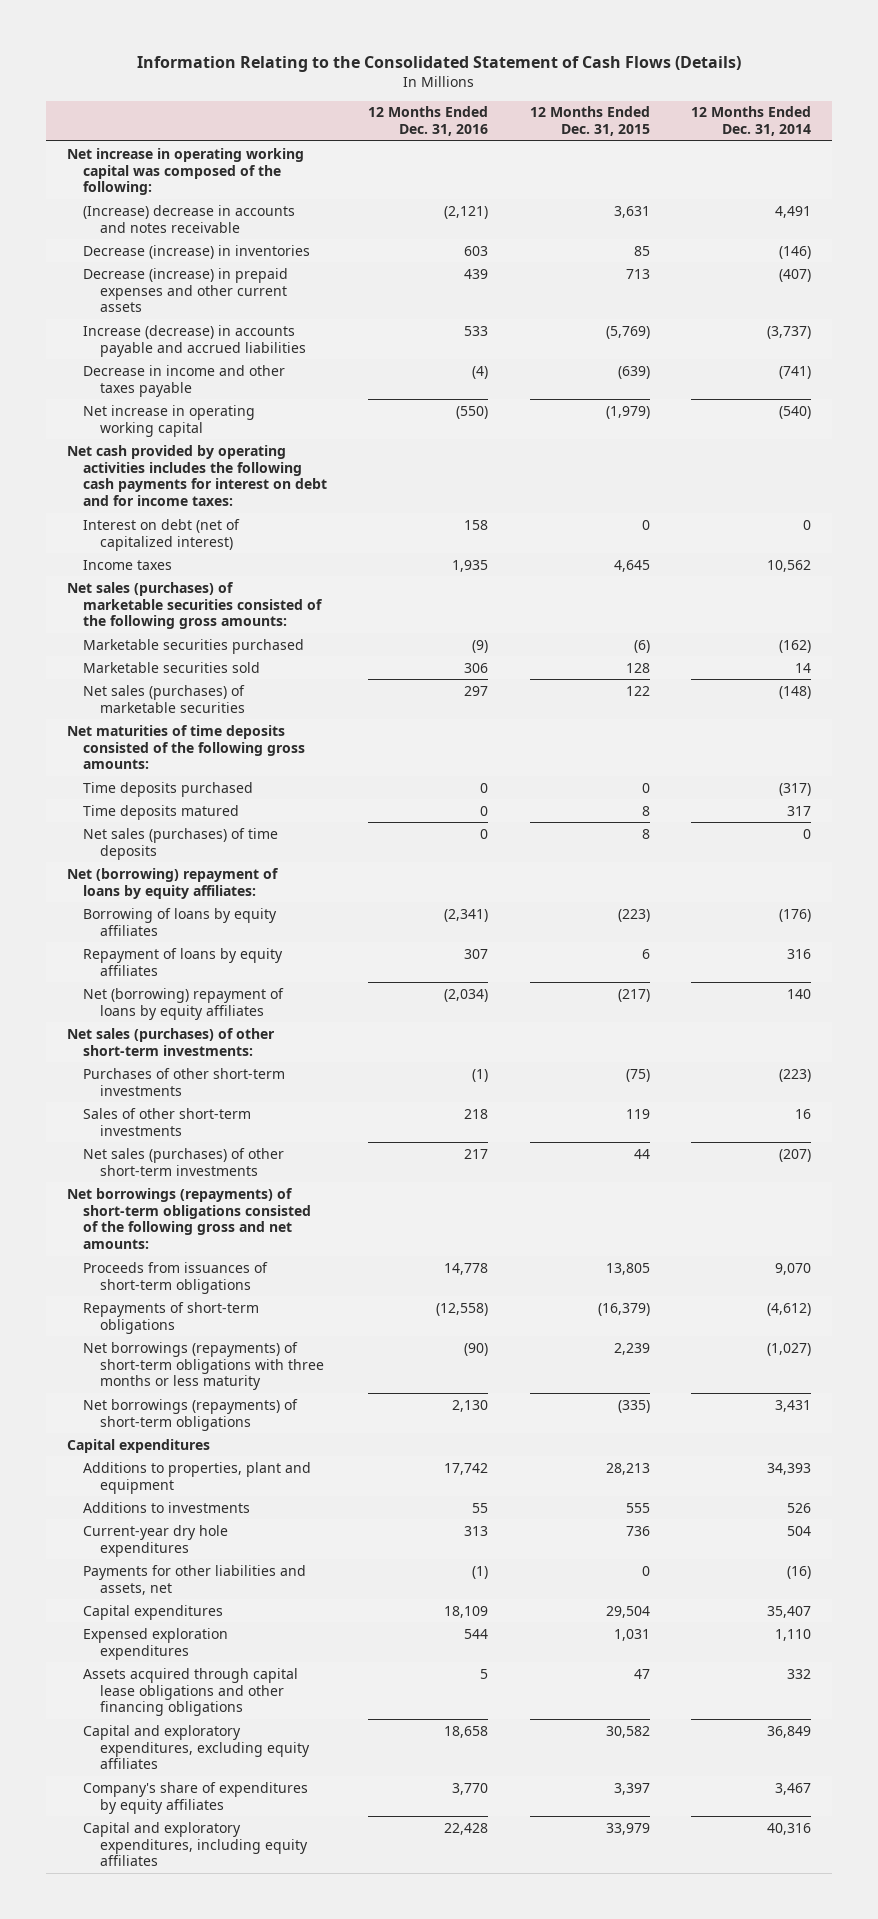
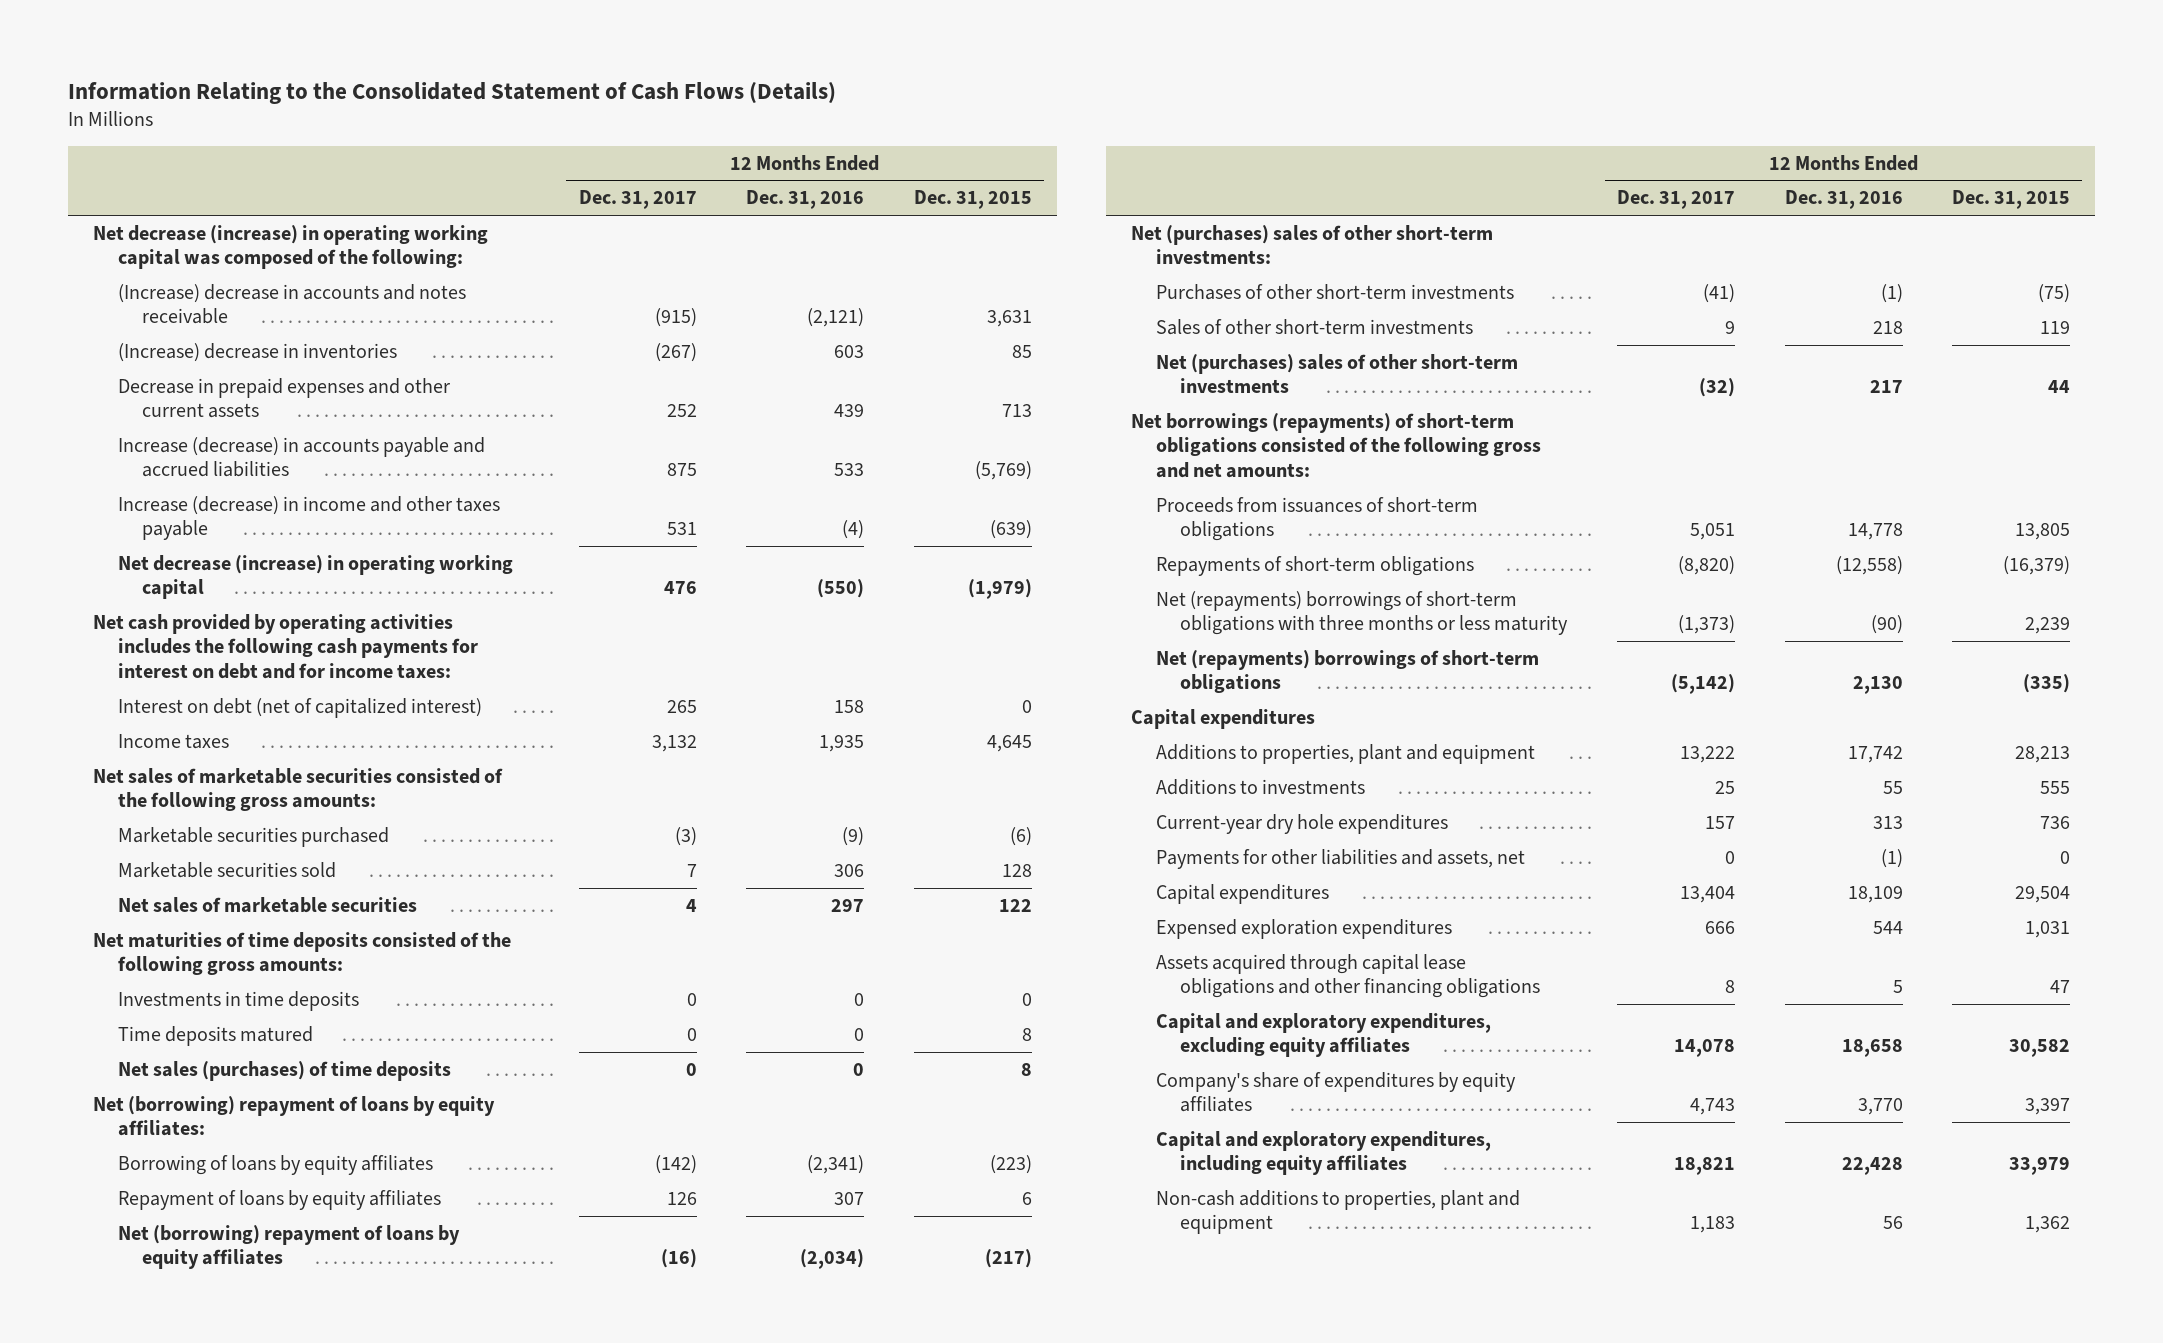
[691,106,812,137] 12 Months Ended Dec. 31, 2014 -> none
none -> [578,190,697,210] Dec. 31, 2017
[66,147,304,196] Net increase in operating working capital was composed of the following: -> [93,224,489,270] Net decrease (increase) in operating working capital was composed of the following:
[83,244,311,259] Decrease (increase) in inventories -> [117,342,397,362] (Increase) decrease in inventories
[83,267,289,313] Decrease (increase) in prepaid expenses and other current assets -> [117,377,450,419] Decrease in prepaid expenses and other current assets
[83,364,286,397] Decrease in income and other taxes payable -> [117,495,500,541] Increase (decrease) in income and other taxes payable
[83,404,256,437] Net increase in operating working capital -> [117,554,513,600] Net decrease (increase) in operating working capital
[66,581,324,630] Net sales (purchases) of marketable securities consisted of the following gross amounts: -> [93,767,504,812] Net sales of marketable securities consisted of the following gross amounts:
[83,684,246,713] Net sales (purchases) of marketable securities -> [117,896,417,913] Net sales of marketable securities
[83,781,254,797] Time deposits purchased -> [117,990,359,1011] Investments in time deposits
[66,1027,275,1056] Net sales (purchases) of other short-term investments: -> [1131,224,1494,265] Net (purchases) sales of other short-term investments:
[83,1147,285,1176] Net sales (purchases) of other short-term investments -> [1155,353,1518,394] Net (purchases) sales of other short-term investments
[83,1341,324,1391] Net borrowings (repayments) of short-term obligations with three months or less maturity -> [1155,590,1569,636] Net (repayments) borrowings of short-term obligations with three months or less maturity
[83,1398,299,1431] Net borrowings (repayments) of short-term obligations -> [1155,649,1539,694] Net (repayments) borrowings of short-term obligations
none -> [1155,1189,1520,1235] Non-cash additions to properties, plant and equipment

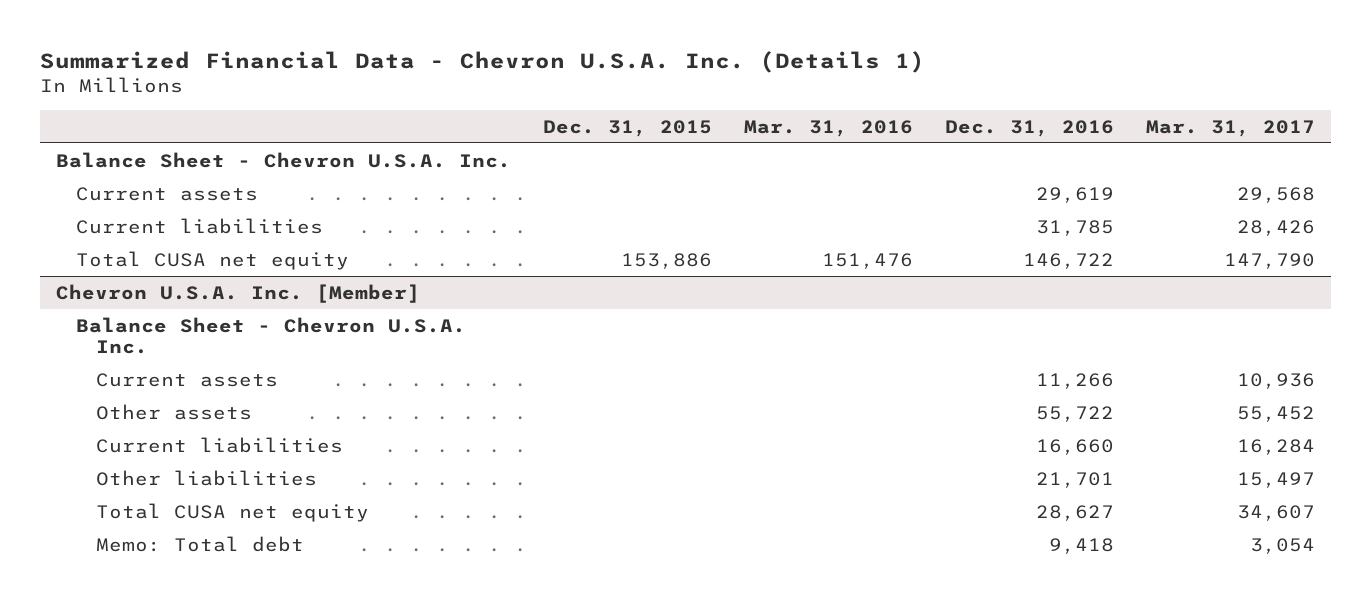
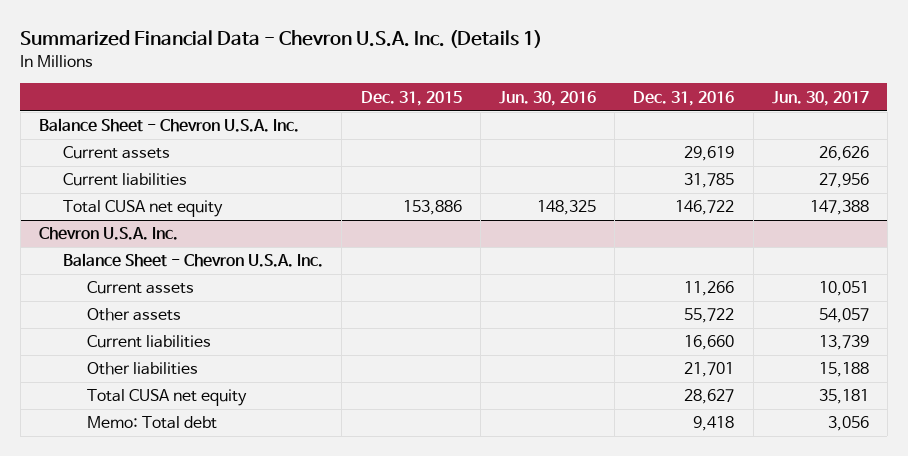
[743,119,913,137] Mar. 31, 2016 -> none
[1146,119,1316,137] Mar. 31, 2017 -> none
none -> [498,90,596,106] Jun. 30, 2016
none -> [771,90,869,106] Jun. 30, 2017
[55,283,420,303] Chevron U.S.A. Inc. [Member] -> [38,227,178,241] Chevron U.S.A. Inc.

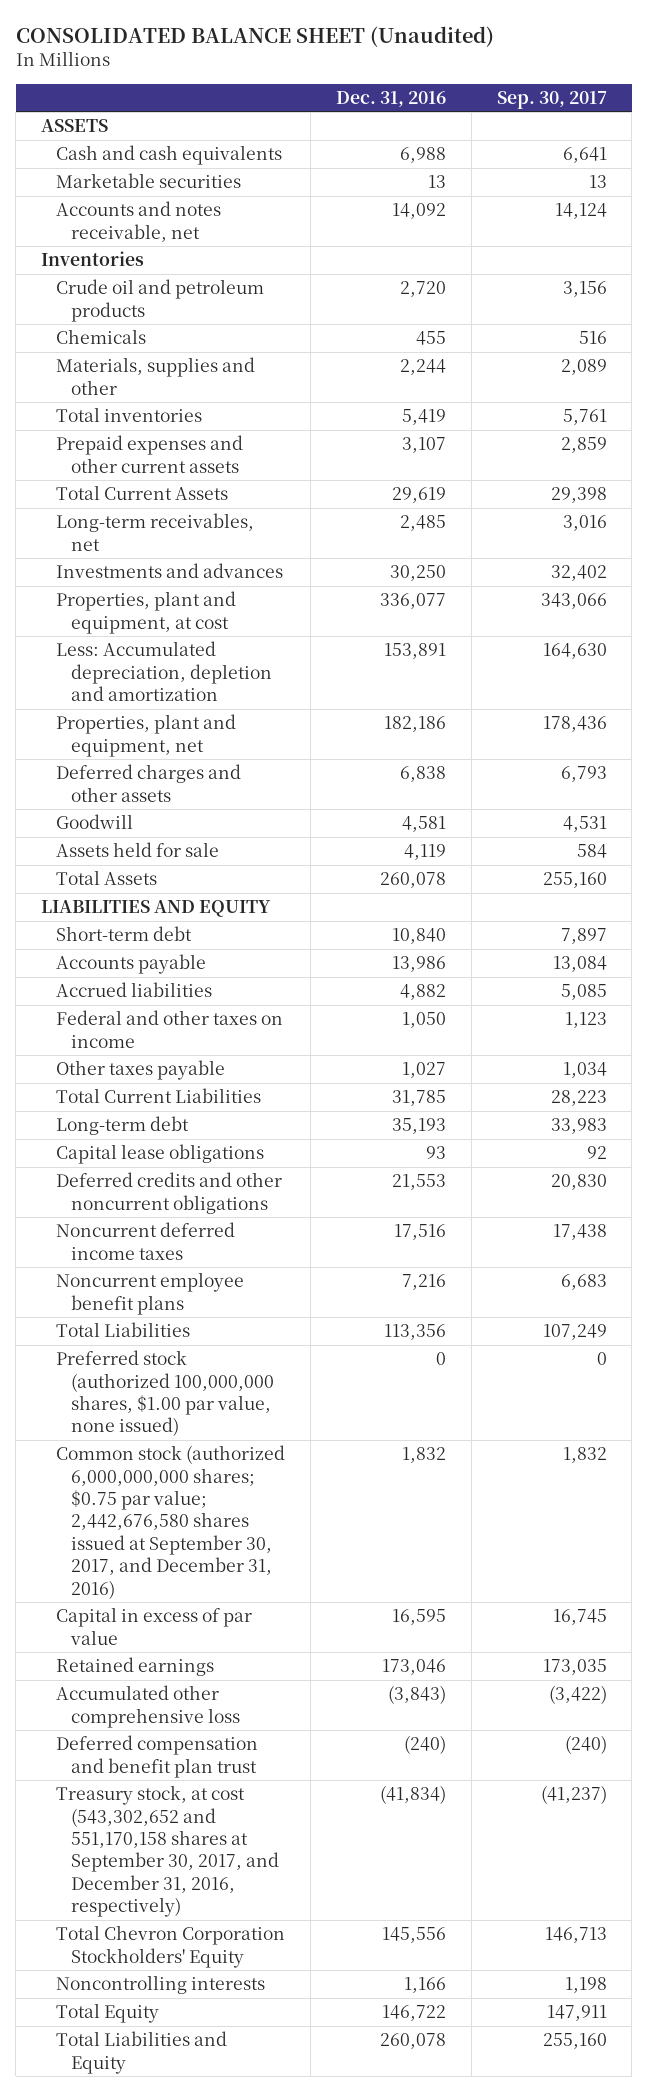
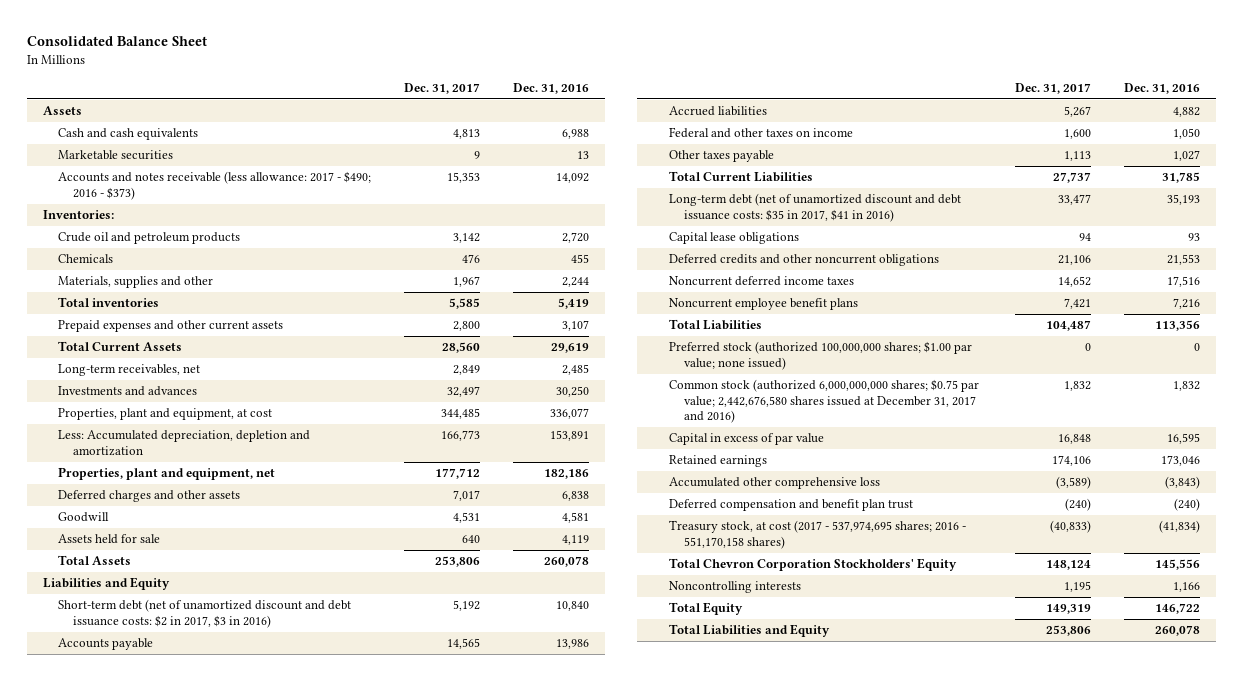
[15,25,494,47] CONSOLIDATED BALANCE SHEET (Unaudited) -> [26,36,207,47] Consolidated Balance Sheet
[496,90,607,109] Sep. 30, 2017 -> none
none -> [403,82,480,94] Dec. 31, 2017
[41,119,109,133] ASSETS -> [42,106,82,116] Assets
[56,201,222,242] Accounts and notes receivable, net -> [58,171,372,200] Accounts and notes receivable (less allowance: 2017 - $490; 2016 - $373)
[41,251,145,267] Inventories -> [42,210,114,220] Inventories:
[41,900,272,918] LIABILITIES AND EQUITY -> [42,577,170,591] Liabilities and Equity
[56,926,193,942] Short-term debt -> [58,599,352,628] Short-term debt (net of unamortized discount and debt issuance costs: $2 in 2017, $3 in 2016)
[56,1116,190,1136] Long-term debt -> [668,193,961,222] Long-term debt (net of unamortized discount and debt issuance costs: $35 in 2017, $41 in 2016)
[56,1350,275,1437] Preferred stock (authorized 100,000,000 shares, $1.00 par value, none issued) -> [668,341,972,370] Preferred stock (authorized 100,000,000 shares; $1.00 par value; none issued)
[56,1445,286,1599] Common stock (authorized 6,000,000,000 shares; $0.75 par value; 2,442,676,580 shares issued at September 30, 2017, and December 31, 2016) -> [668,379,979,424] Common stock (authorized 6,000,000,000 shares; $0.75 par value; 2,442,676,580 shares issued at December 31, 2017 and 2016)
[56,1785,280,1918] Treasury stock, at cost (543,302,652 and 551,170,158 shares at September 30, 2017, and December 31, 2016, respectively) -> [668,520,966,549] Treasury stock, at cost (2017 - 537,974,695 shares; 2016 - 551,170,158 shares)

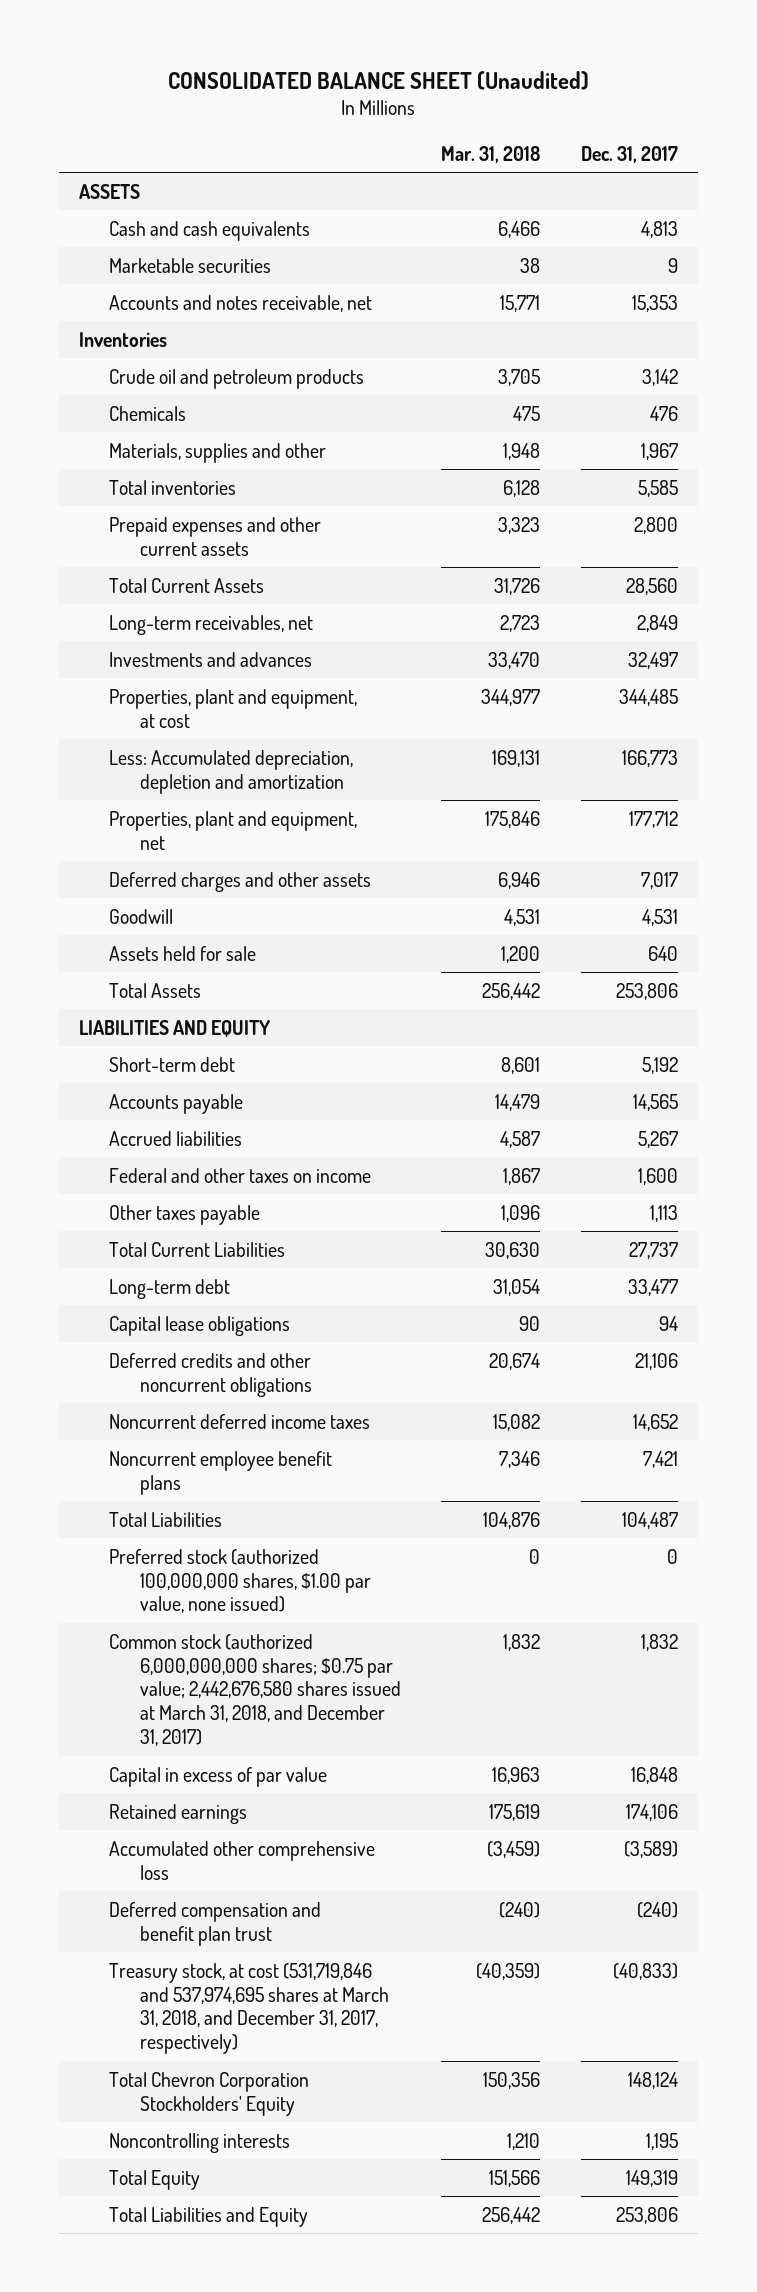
[26,36,207,47] Consolidated Balance Sheet -> [168,71,590,91] CONSOLIDATED BALANCE SHEET (Unaudited)
[512,82,589,94] Dec. 31, 2016 -> none
none -> [441,145,541,163] Mar. 31, 2018
[42,106,82,116] Assets -> [79,183,141,199] ASSETS
[58,171,372,200] Accounts and notes receivable (less allowance: 2017 - $490; 2016 - $373) -> [109,294,373,312] Accounts and notes receivable, net
[42,210,114,220] Inventories: -> [79,331,168,347] Inventories
[42,577,170,591] Liabilities and Equity -> [79,1019,272,1037] LIABILITIES AND EQUITY
[58,599,352,628] Short-term debt (net of unamortized discount and debt issuance costs: $2 in 2017, $3 in 2016) -> [109,1056,236,1072] Short-term debt
[668,193,961,222] Long-term debt (net of unamortized discount and debt issuance costs: $35 in 2017, $41 in 2016) -> [109,1278,231,1299] Long-term debt
[668,341,972,370] Preferred stock (authorized 100,000,000 shares; $1.00 par value; none issued) -> [109,1548,371,1614] Preferred stock (authorized 100,000,000 shares, $1.00 par value, none issued)
[668,379,979,424] Common stock (authorized 6,000,000,000 shares; $0.75 par value; 2,442,676,580 shares issued at December 31, 2017 and 2016) -> [109,1633,401,1747] Common stock (authorized 6,000,000,000 shares; $0.75 par value; 2,442,676,580 shares issued at March 31, 2018, and December 31, 2017)
[668,520,966,549] Treasury stock, at cost (2017 - 537,974,695 shares; 2016 - 551,170,158 shares) -> [109,1962,389,2055] Treasury stock, at cost (531,719,846 and 537,974,695 shares at March 31, 2018, and December 31, 2017, respectively)

